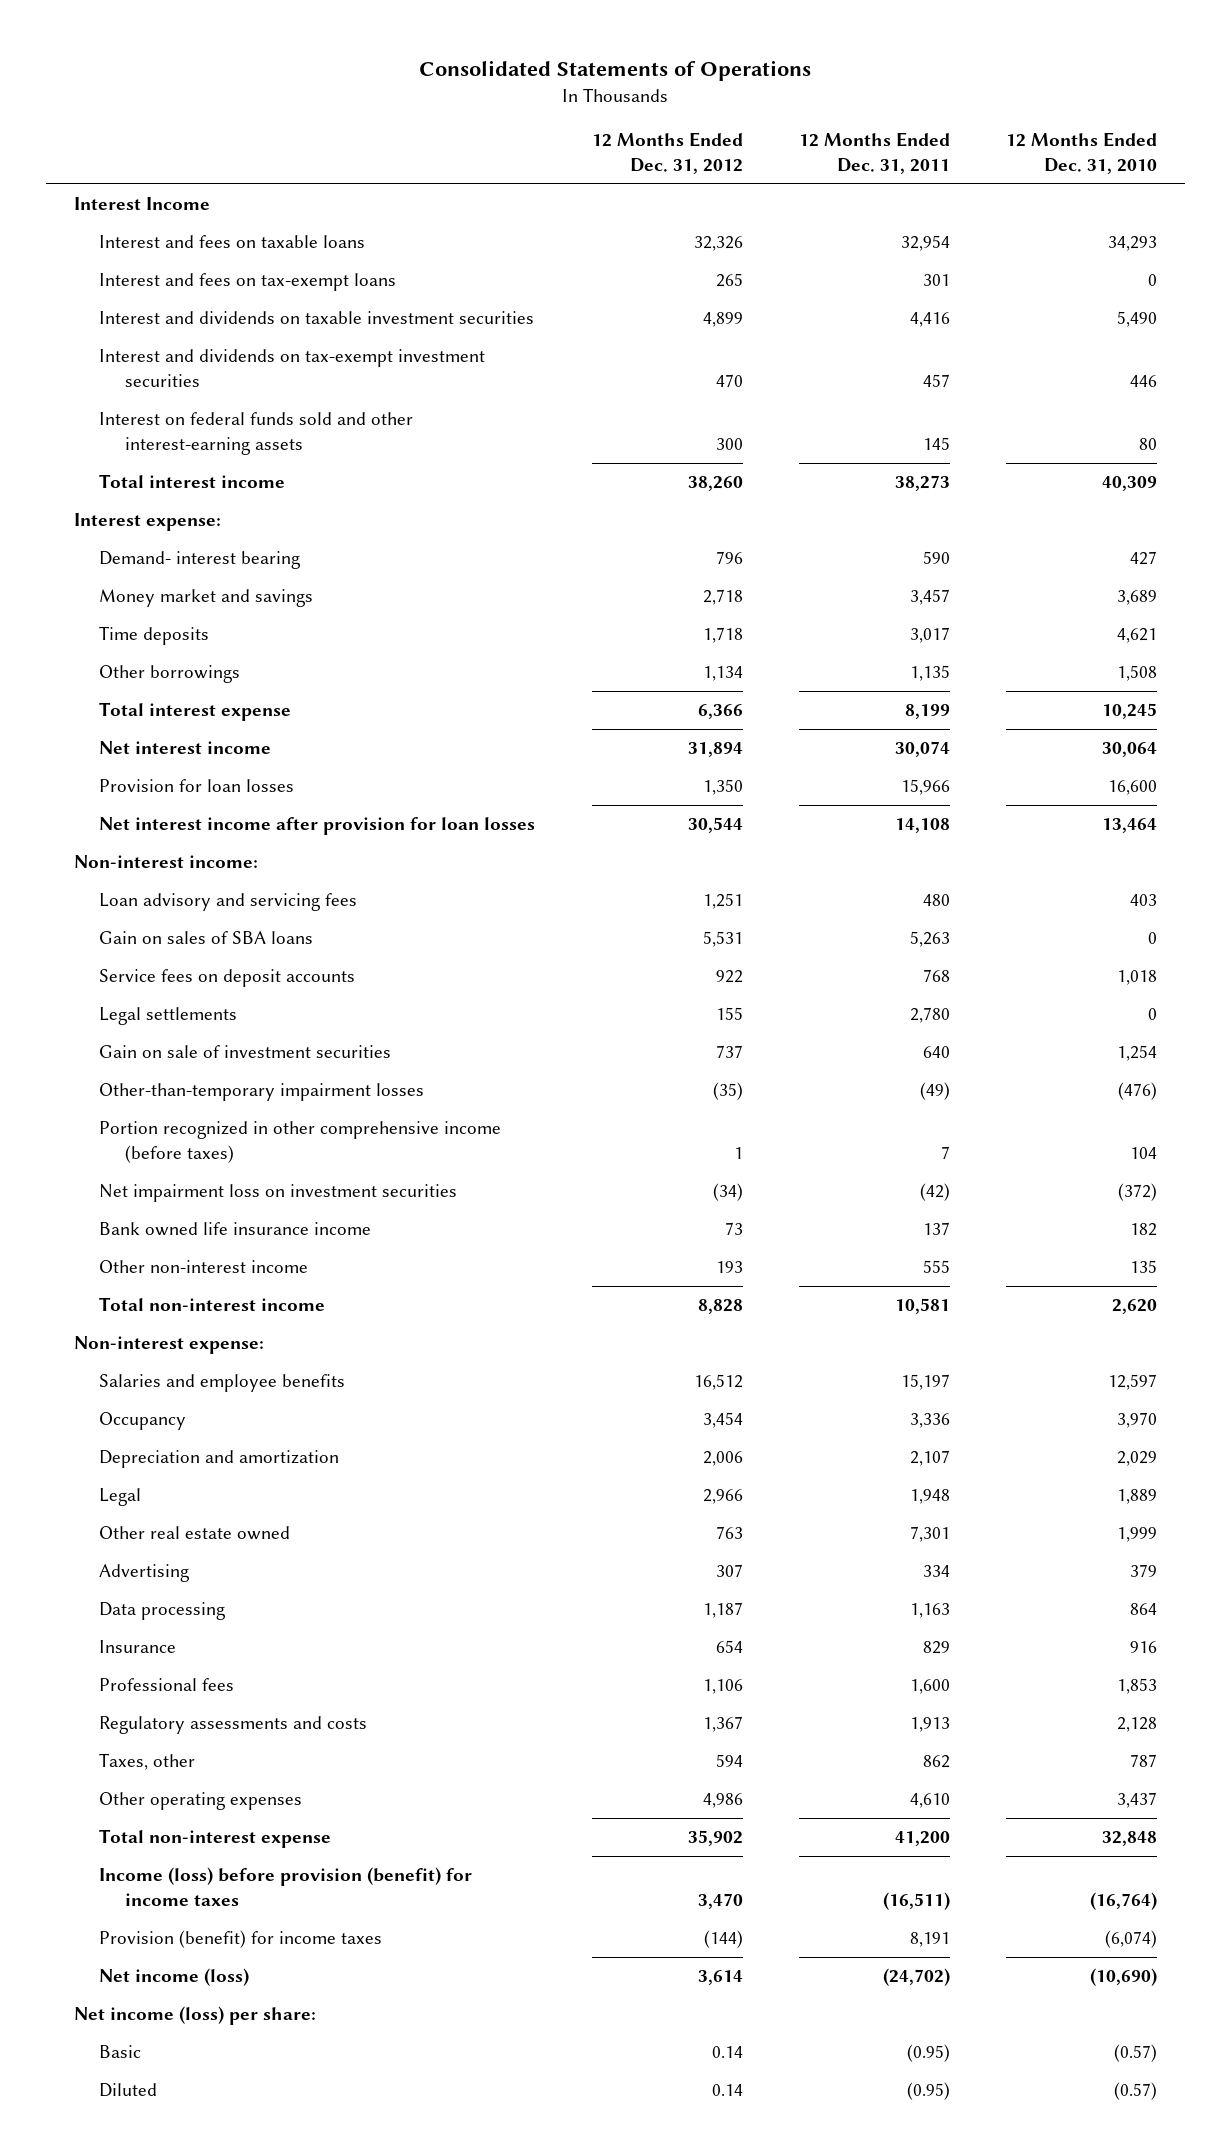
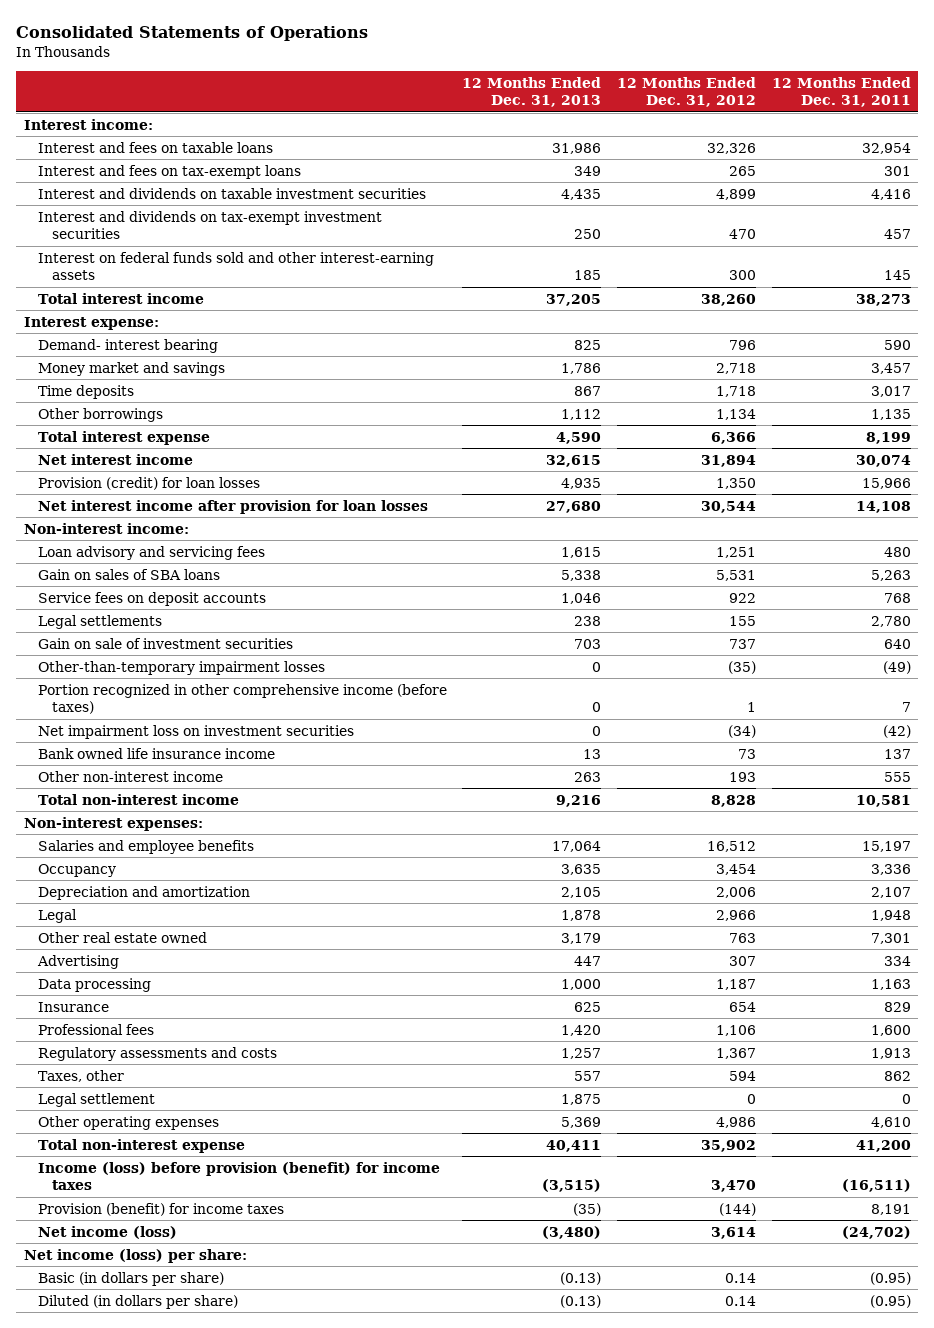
[1006,132,1158,174] 12 Months Ended Dec. 31, 2010 -> none
none -> [462,76,602,108] 12 Months Ended Dec. 31, 2013
[73,197,210,211] Interest Income -> [23,118,153,130] Interest income:
[99,779,295,793] Provision for loan losses -> [37,476,260,490] Provision (credit) for loan losses
[73,1336,264,1355] Non-interest expense: -> [23,816,203,831] Non-interest expenses:
none -> [37,1092,155,1107] Legal settlement
[99,2045,142,2059] Basic -> [37,1271,224,1286] Basic (in dollars per share)
[99,2083,158,2098] Diluted -> [37,1294,238,1309] Diluted (in dollars per share)

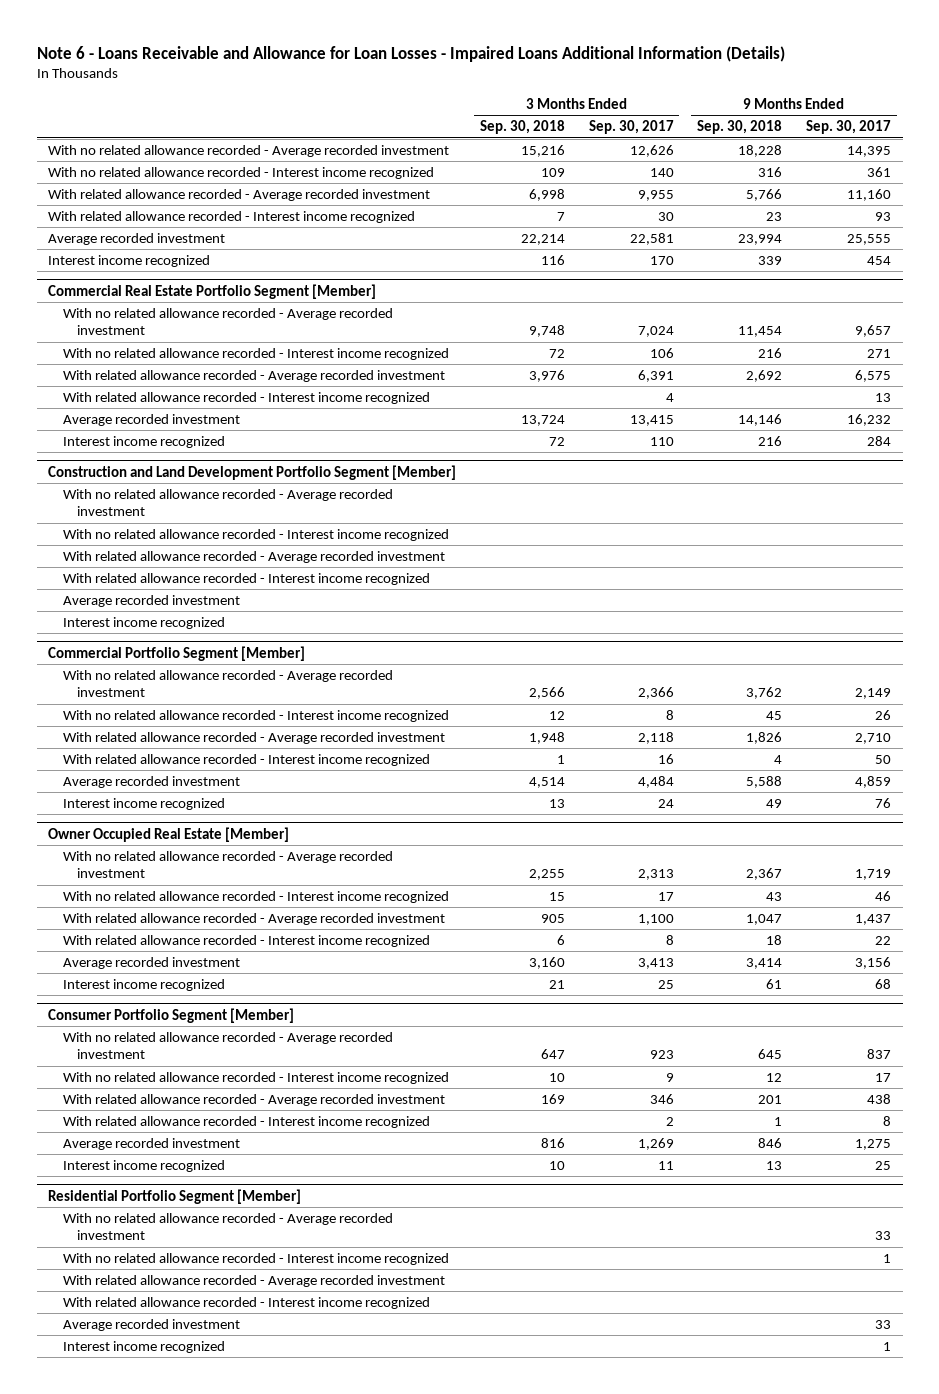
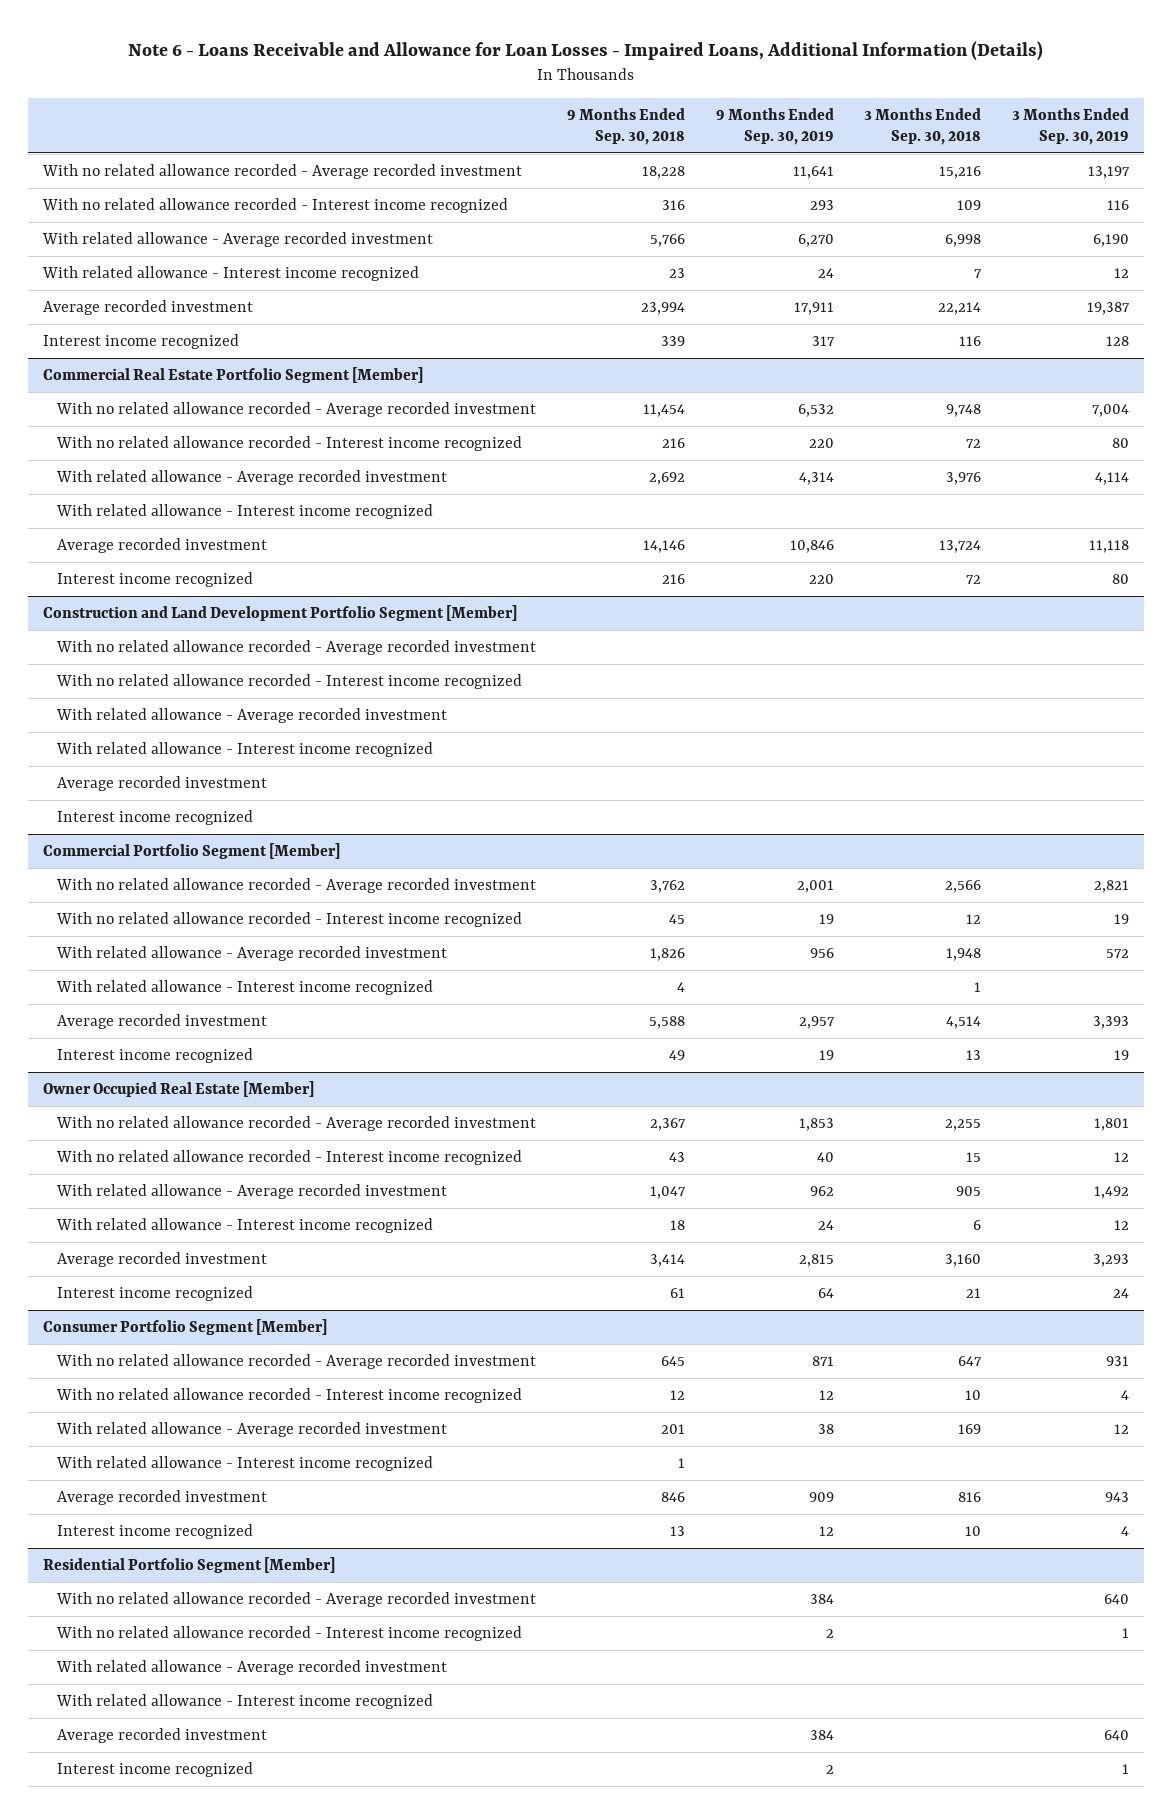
[36,45,785,62] Note 6 - Loans Receivable and Allowance for Loan Losses - Impaired Loans Additional Information (Details) -> [128,40,1044,61] Note 6 - Loans Receivable and Allowance for Loan Losses - Impaired Loans, Additional Information (Details)
[588,120,674,135] Sep. 30, 2017 -> none
[805,120,891,135] Sep. 30, 2017 -> none
none -> [715,108,834,145] 9 Months Ended Sep. 30, 2019
none -> [1012,108,1130,145] 3 Months Ended Sep. 30, 2019
[48,188,431,201] With related allowance recorded - Average recorded investment -> [42,231,434,247] With related allowance - Average recorded investment
[48,210,416,223] With related allowance recorded - Interest income recognized -> [42,265,420,281] With related allowance - Interest income recognized
[62,369,445,382] With related allowance recorded - Average recorded investment -> [56,469,448,485] With related allowance - Average recorded investment
[62,391,430,404] With related allowance recorded - Interest income recognized -> [56,503,434,519] With related allowance - Interest income recognized
[62,550,445,563] With related allowance recorded - Average recorded investment -> [56,707,448,723] With related allowance - Average recorded investment
[62,572,430,585] With related allowance recorded - Interest income recognized -> [56,741,434,757] With related allowance - Interest income recognized
[62,731,445,744] With related allowance recorded - Average recorded investment -> [56,945,448,961] With related allowance - Average recorded investment
[62,753,430,766] With related allowance recorded - Interest income recognized -> [56,979,434,995] With related allowance - Interest income recognized
[62,912,445,925] With related allowance recorded - Average recorded investment -> [56,1183,448,1199] With related allowance - Average recorded investment
[62,934,430,947] With related allowance recorded - Interest income recognized -> [56,1217,434,1233] With related allowance - Interest income recognized
[62,1093,445,1106] With related allowance recorded - Average recorded investment -> [56,1421,448,1437] With related allowance - Average recorded investment
[62,1115,430,1128] With related allowance recorded - Interest income recognized -> [56,1455,434,1471] With related allowance - Interest income recognized
[62,1274,445,1287] With related allowance recorded - Average recorded investment -> [56,1659,448,1675] With related allowance - Average recorded investment
[62,1296,430,1309] With related allowance recorded - Interest income recognized -> [56,1693,434,1709] With related allowance - Interest income recognized

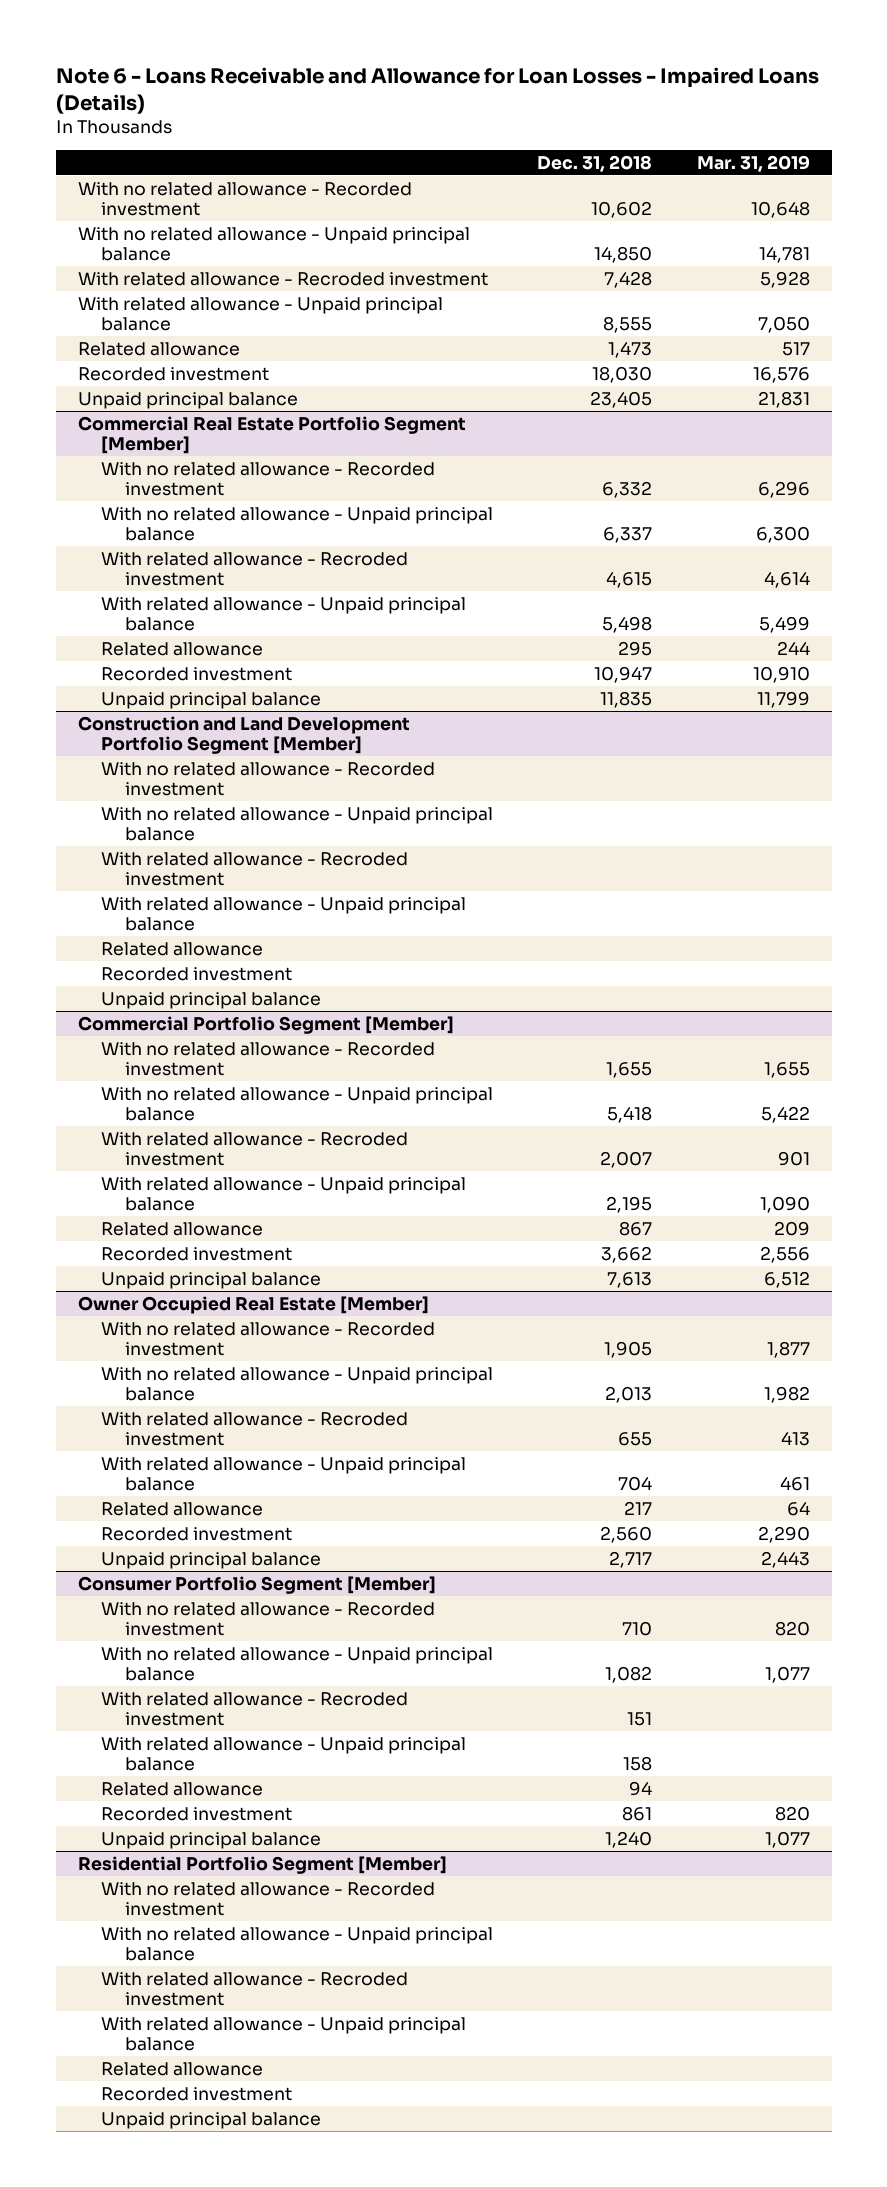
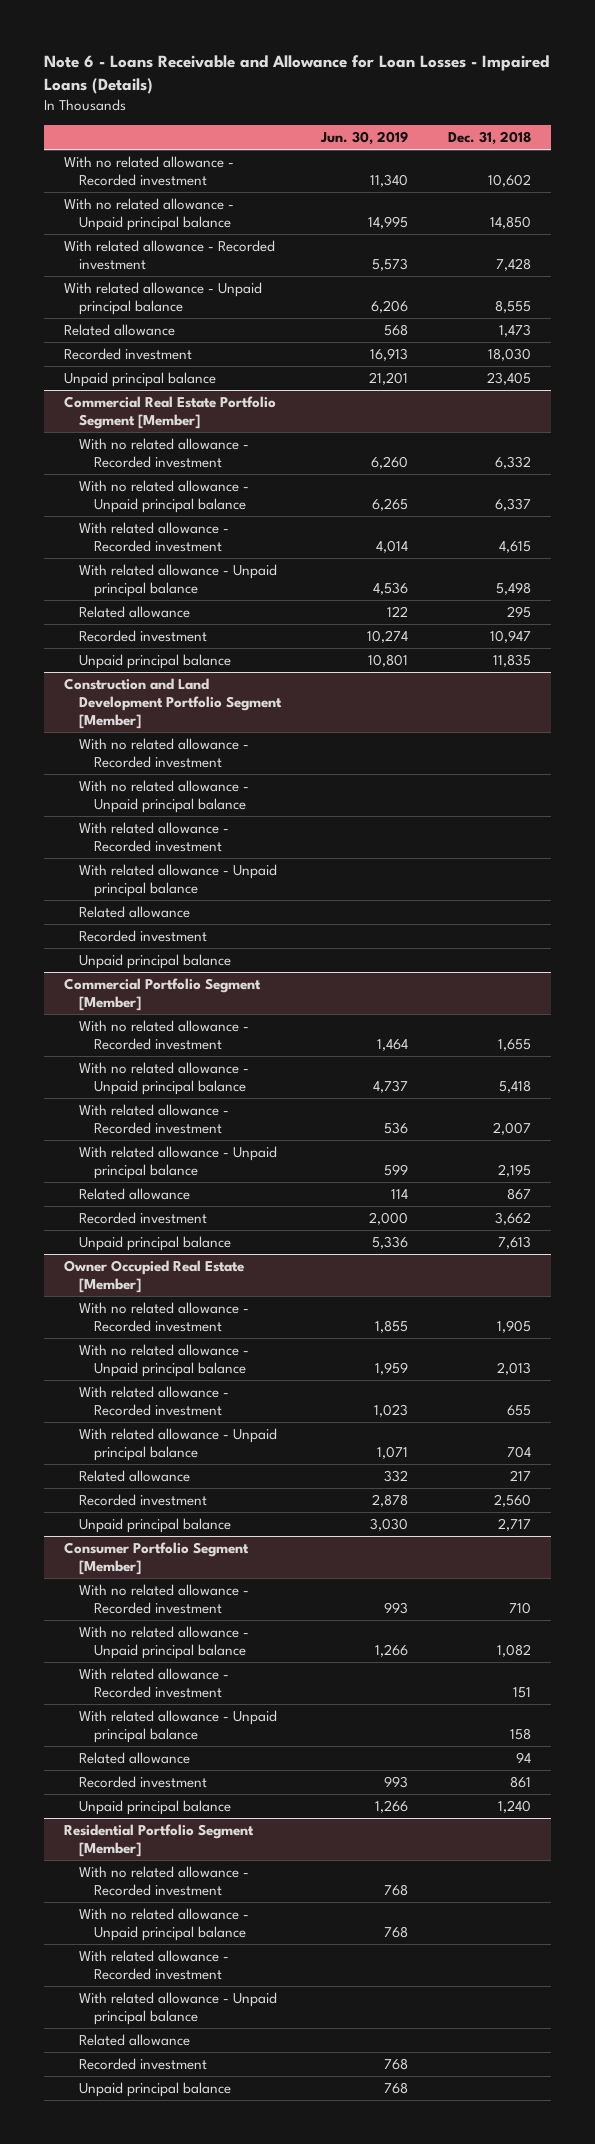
[696,154,810,172] Mar. 31, 2019 -> none
none -> [319,130,408,145] Jun. 30, 2019
[77,271,488,286] With related allowance - Recroded investment -> [63,240,275,270] With related allowance - Recorded investment
[101,551,409,586] With related allowance - Recroded investment -> [78,522,229,552] With related allowance - Recorded investment
[101,851,409,886] With related allowance - Recroded investment -> [78,822,229,852] With related allowance - Recorded investment
[101,1131,409,1166] With related allowance - Recroded investment -> [78,1104,229,1134] With related allowance - Recorded investment
[101,1411,409,1446] With related allowance - Recroded investment -> [78,1386,229,1416] With related allowance - Recorded investment
[101,1691,409,1726] With related allowance - Recroded investment -> [78,1668,229,1698] With related allowance - Recorded investment
[101,1971,409,2006] With related allowance - Recroded investment -> [78,1950,229,1980] With related allowance - Recorded investment

